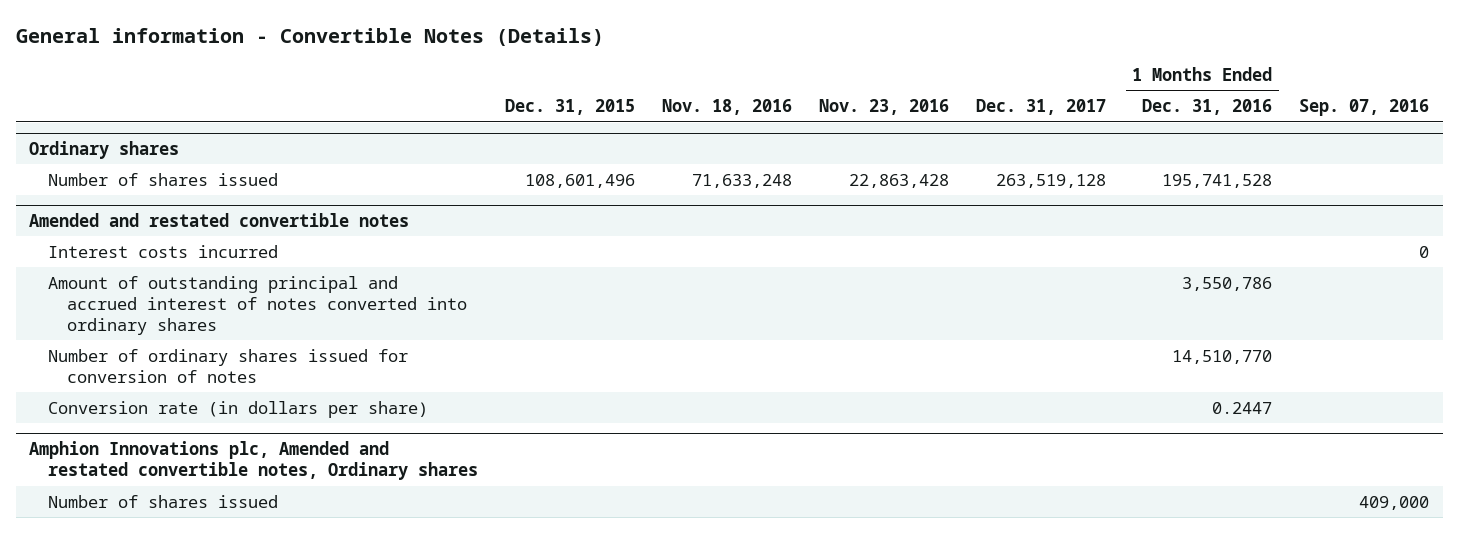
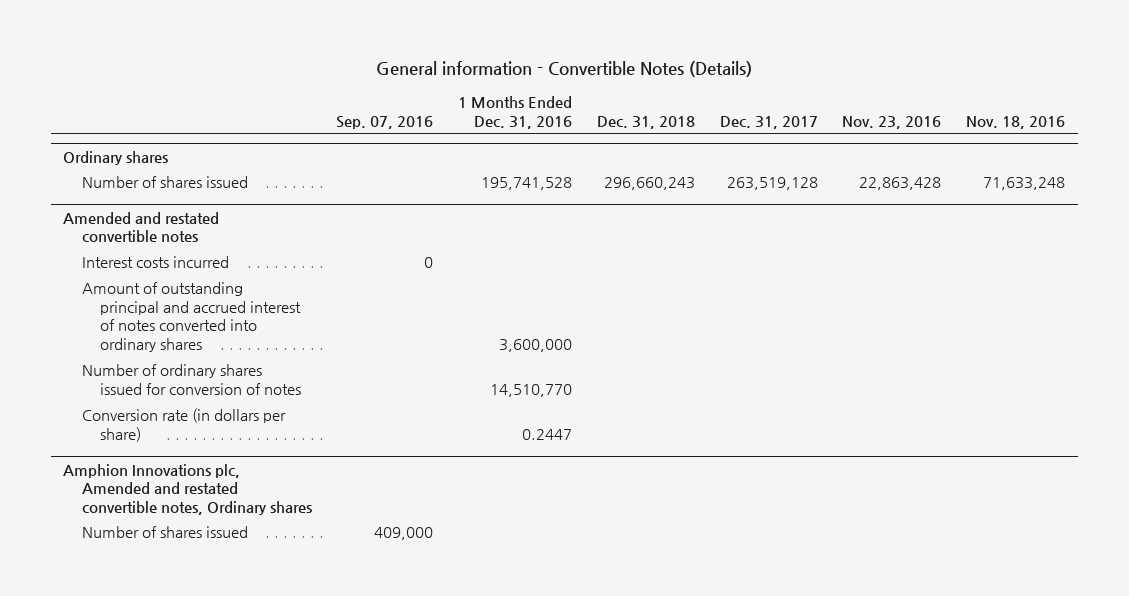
[505,99,636,116] Dec. 31, 2015 -> none
none -> [596,115,695,129] Dec. 31, 2018
[1182,276,1273,291] 3,550,786 -> [499,338,573,352] 3,600,000

